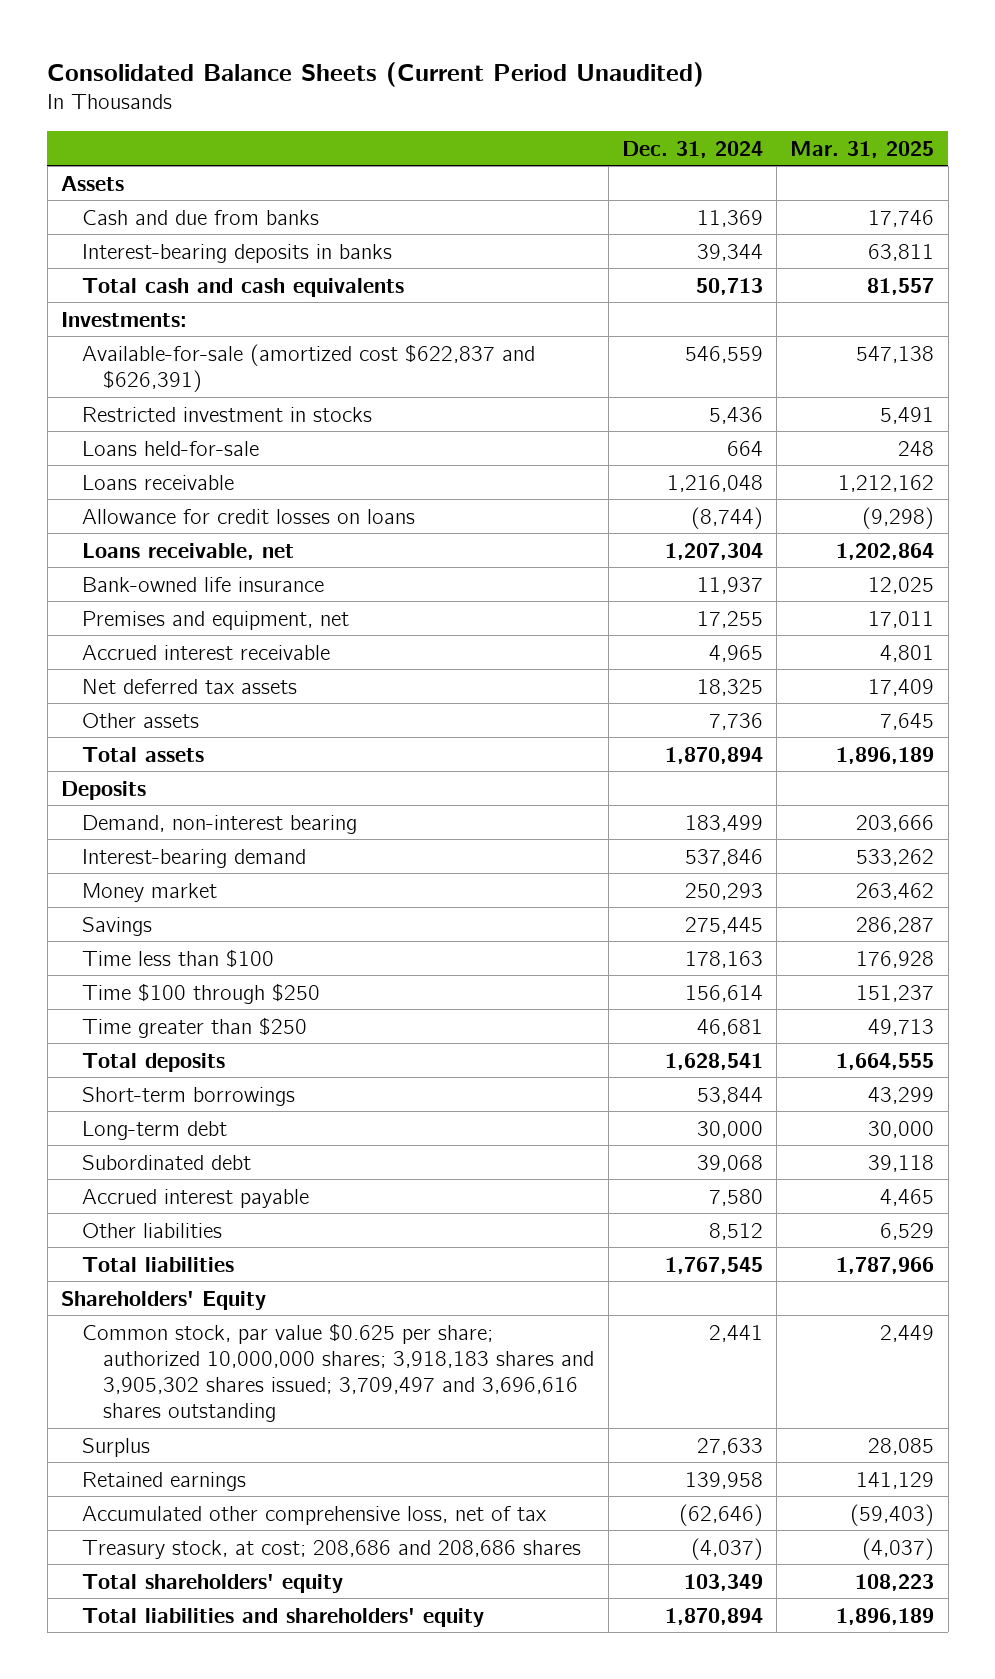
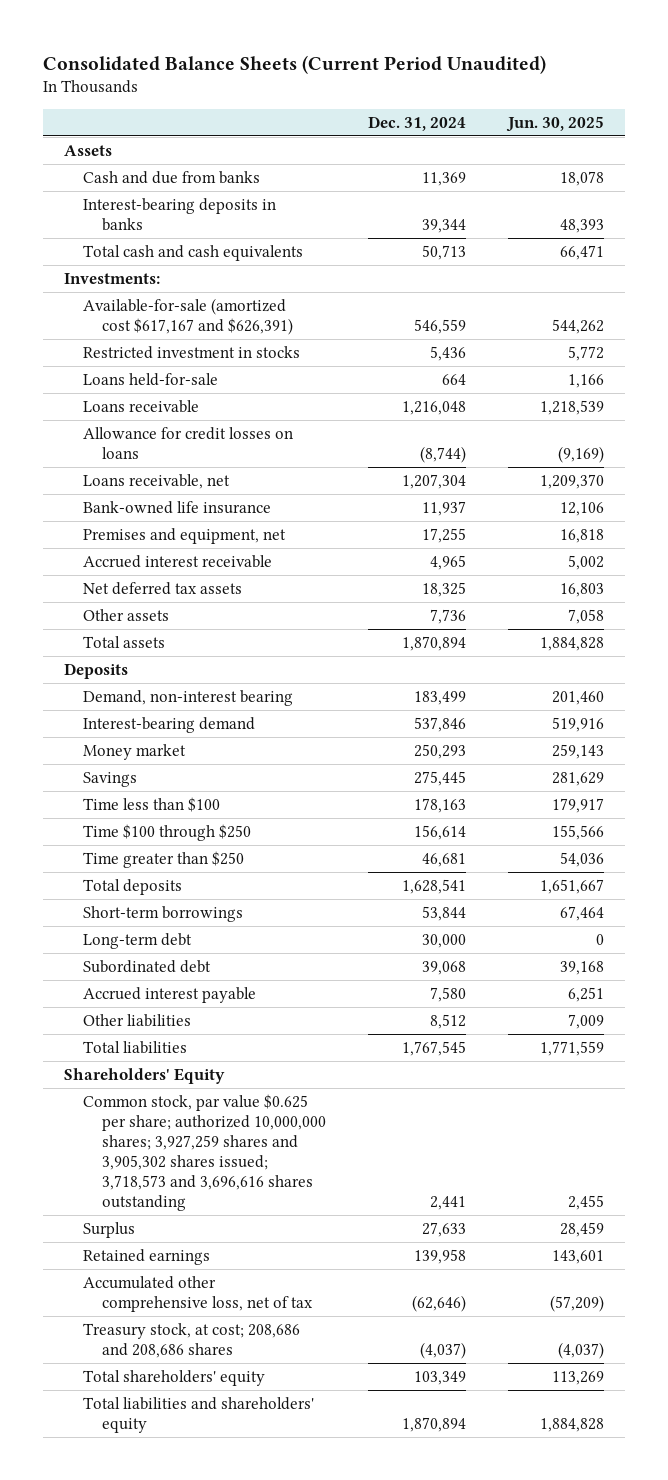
[790,140,935,158] Mar. 31, 2025 -> none
none -> [505,115,604,132] Jun. 30, 2025
[82,343,536,392] Available-for-sale (amortized cost $622,837 and $626,391) -> [83,297,293,335] Available-for-sale (amortized cost $617,167 and $626,391)
[82,1322,595,1423] Common stock, par value $0.625 per share; authorized 10,000,000 shares; 3,918,183 shares and 3,905,302 shares issued; 3,709,497 and 3,696,616 shares outstanding -> [83,1093,326,1212] Common stock, par value $0.625 per share; authorized 10,000,000 shares; 3,927,259 shares and 3,905,302 shares issued; 3,718,573 and 3,696,616 shares outstanding

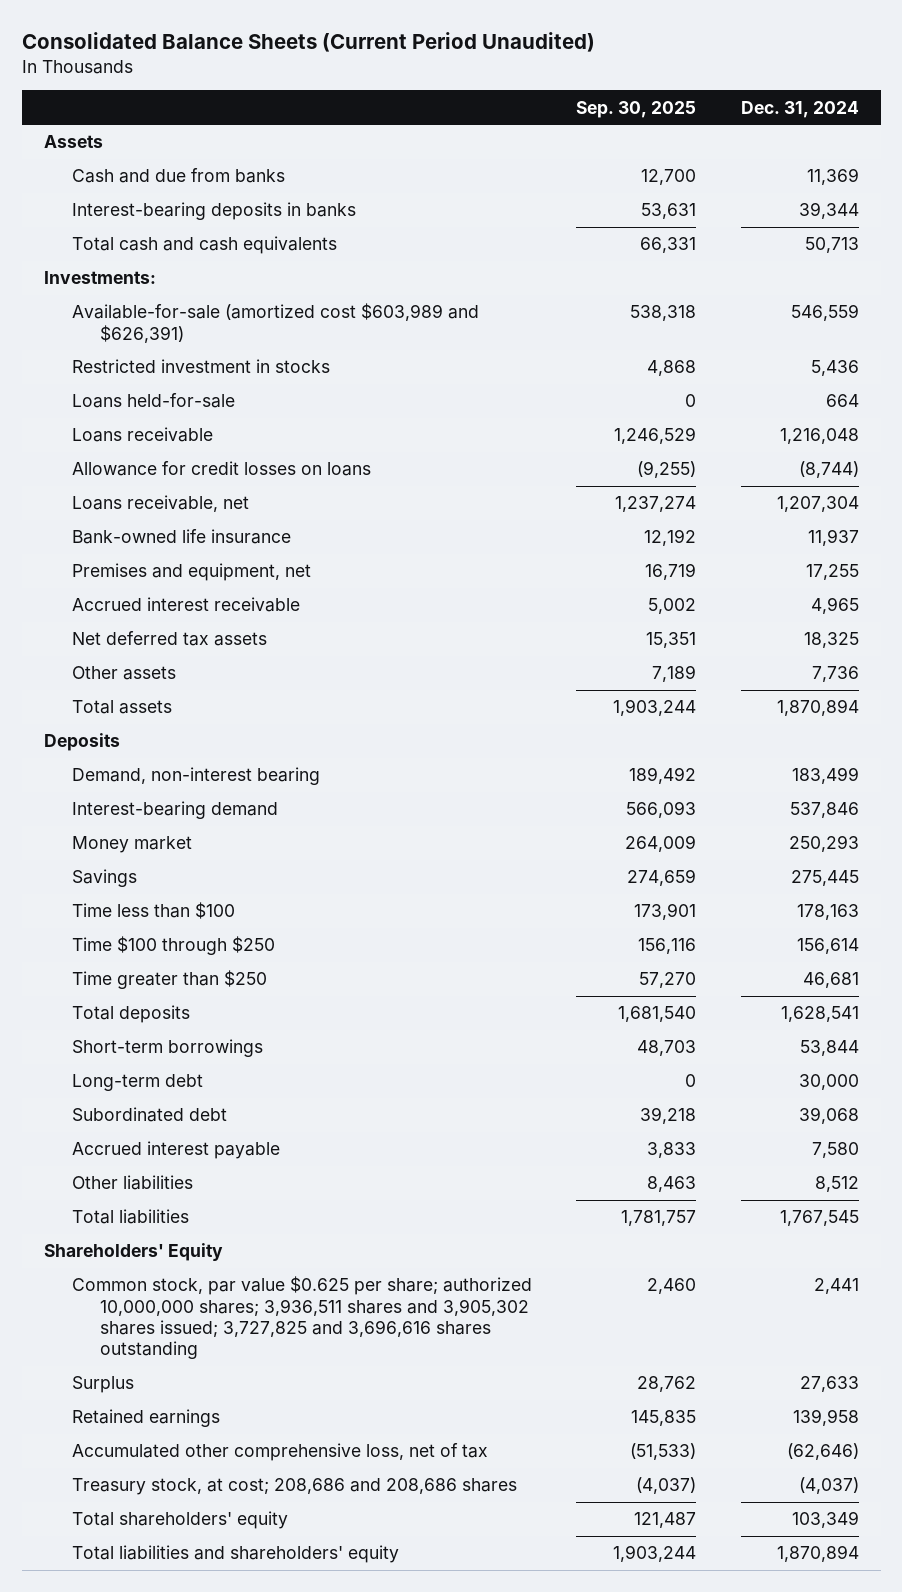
[505,115,604,132] Jun. 30, 2025 -> none
none -> [576,100,697,118] Sep. 30, 2025
[83,297,293,335] Available-for-sale (amortized cost $617,167 and $626,391) -> [71,303,479,343] Available-for-sale (amortized cost $603,989 and $626,391)
[83,1093,326,1212] Common stock, par value $0.625 per share; authorized 10,000,000 shares; 3,927,259 shares and 3,905,302 shares issued; 3,718,573 and 3,696,616 shares outstanding -> [71,1276,532,1360] Common stock, par value $0.625 per share; authorized 10,000,000 shares; 3,936,511 shares and 3,905,302 shares issued; 3,727,825 and 3,696,616 shares outstanding

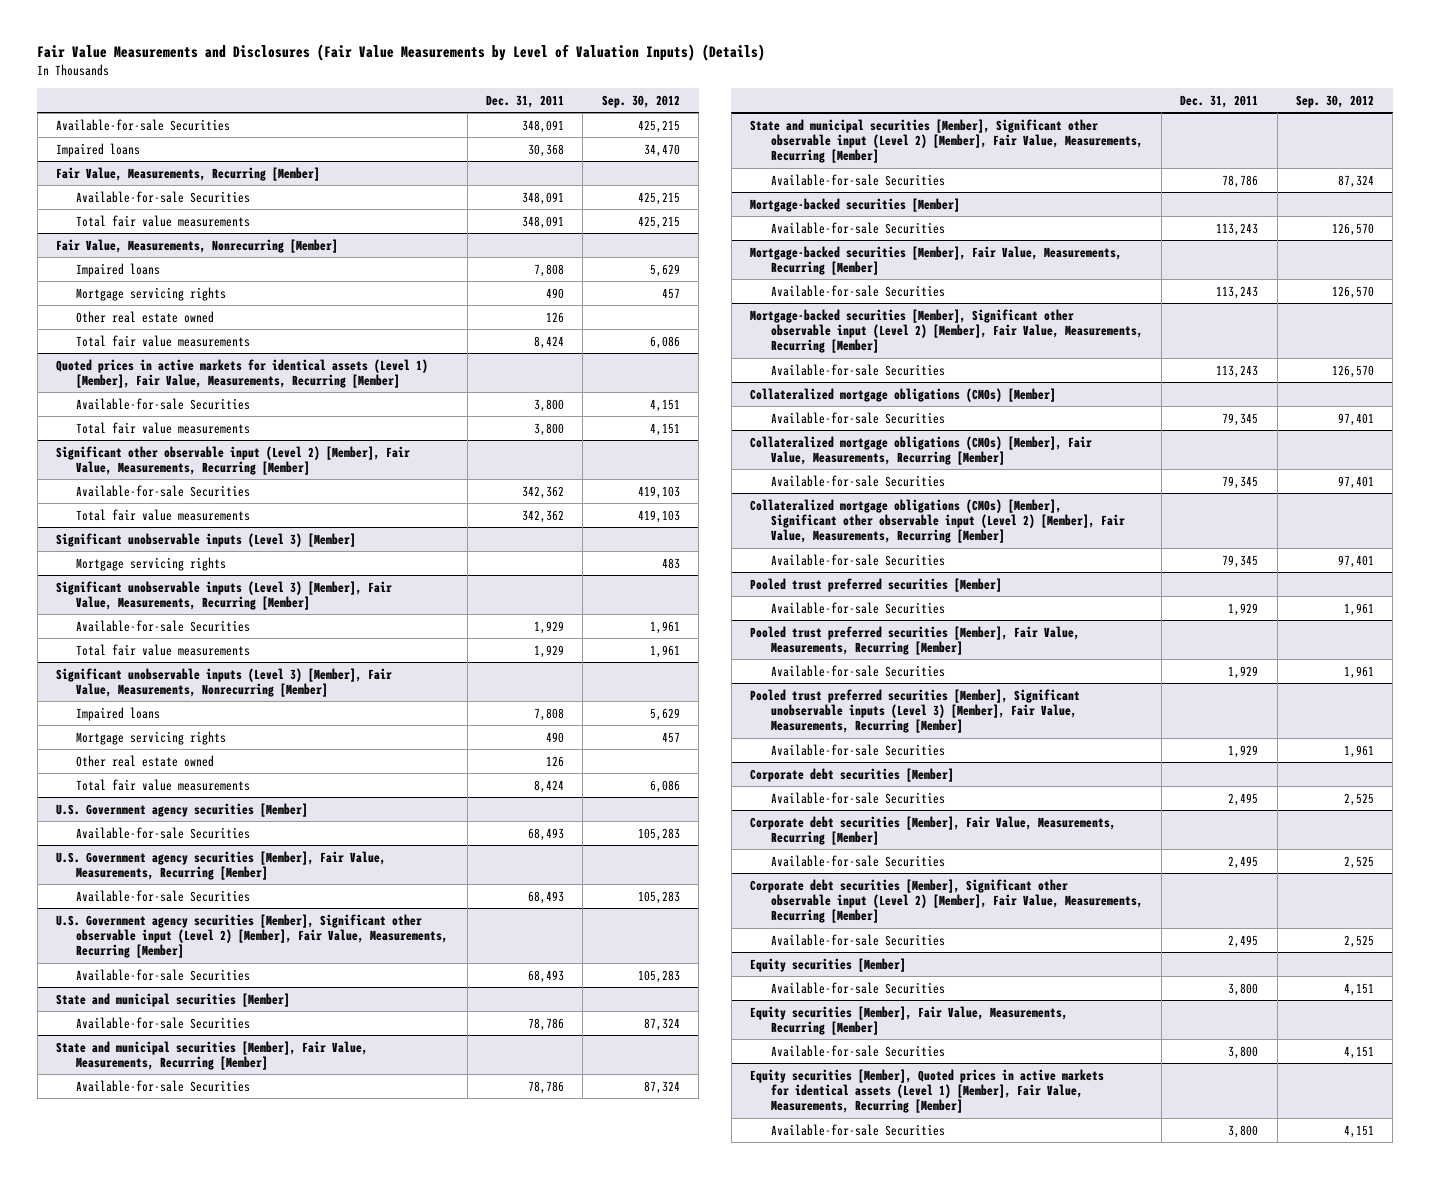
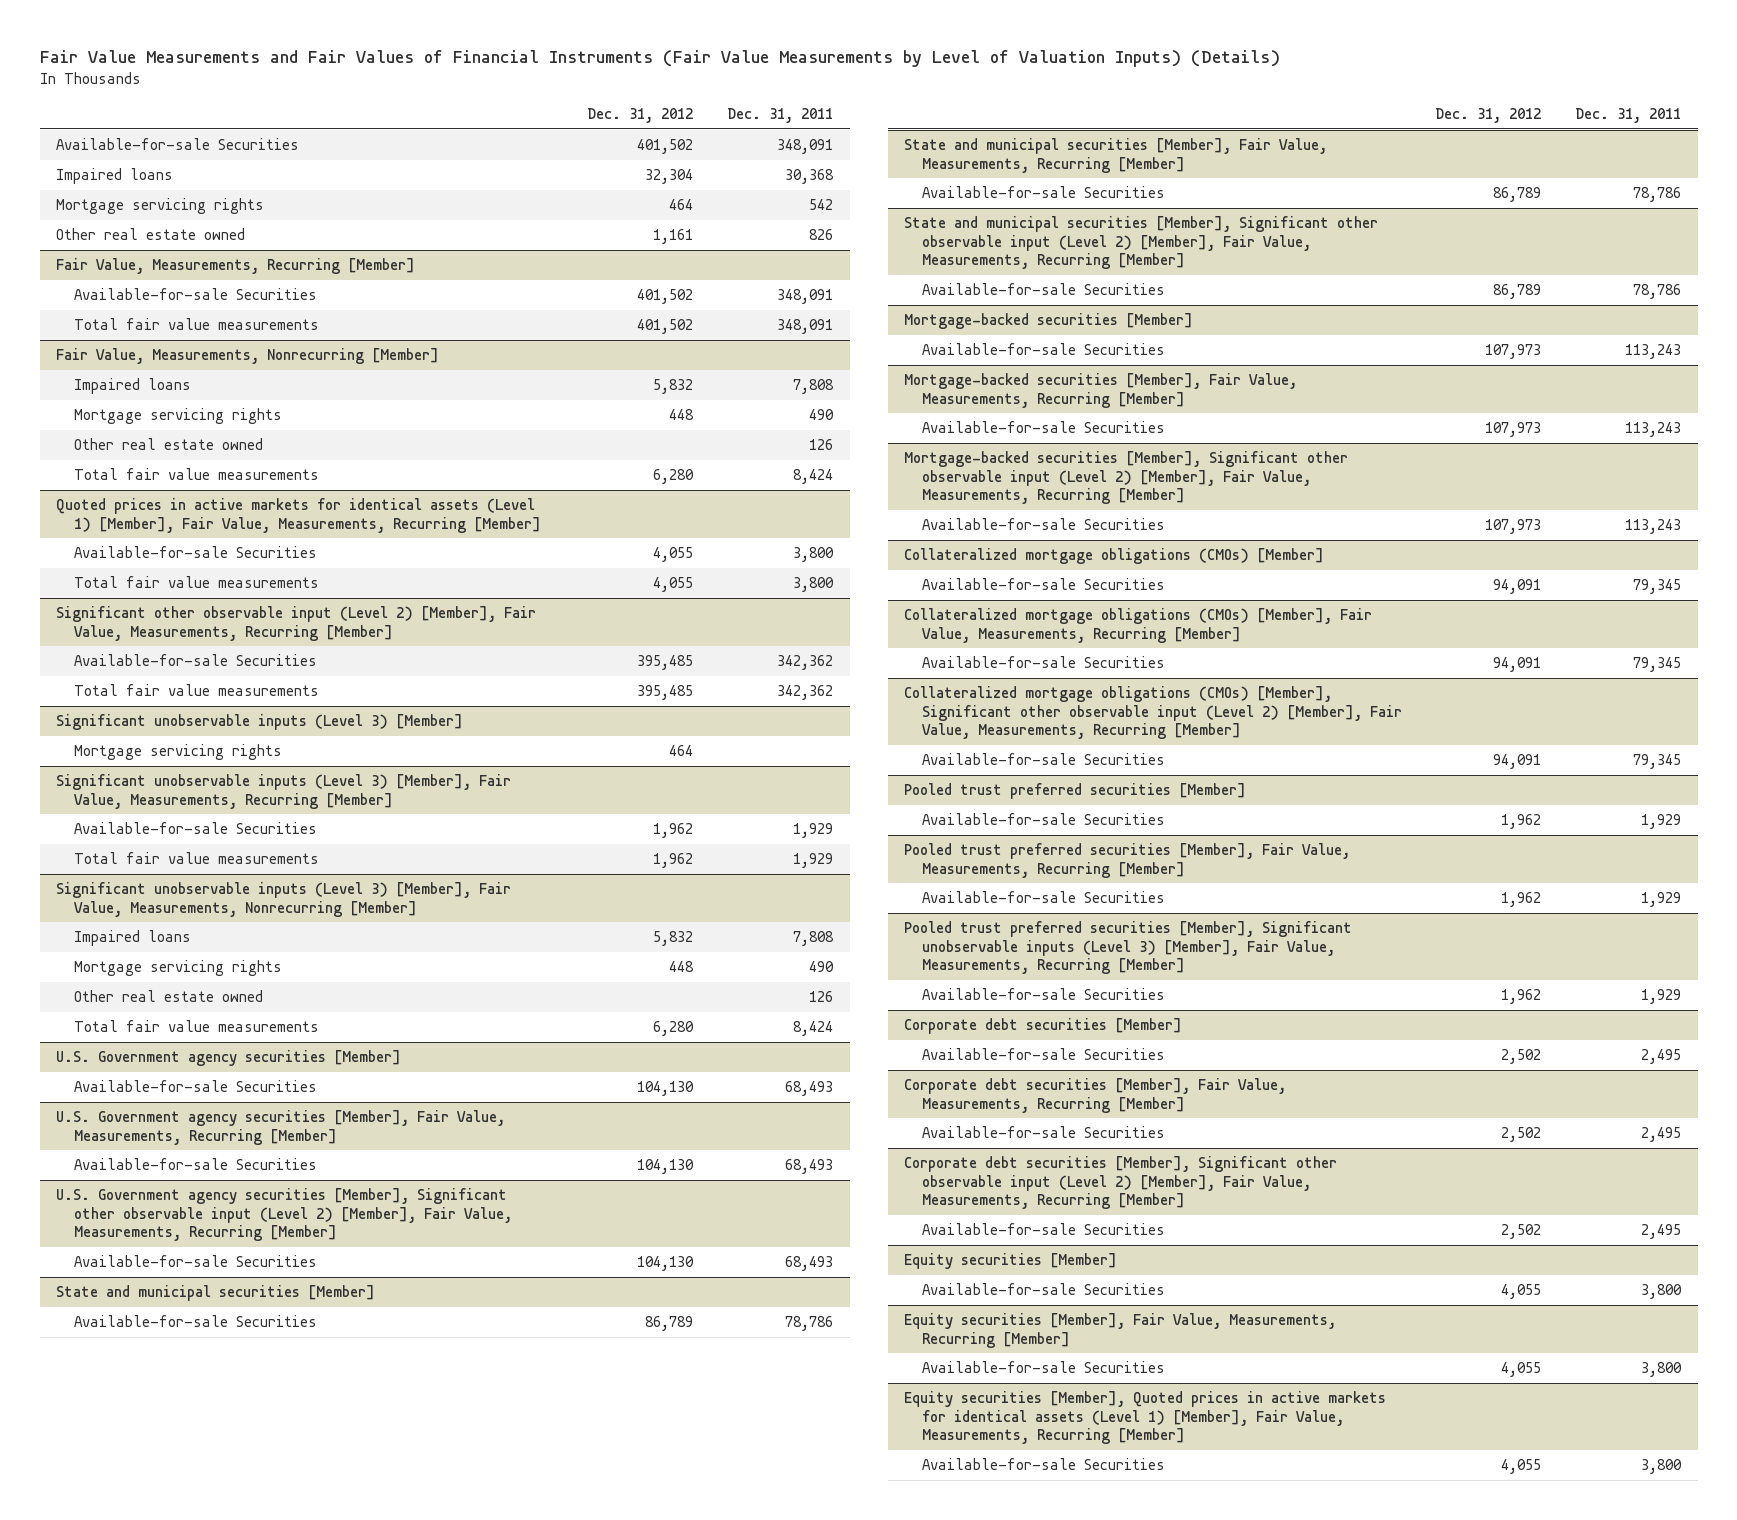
[37,44,766,62] Fair Value Measurements and Disclosures (Fair Value Measurements by Level of Valuation Inputs) (Details) -> [39,50,1280,68] Fair Value Measurements and Fair Values of Financial Instruments (Fair Value Measurements by Level of Valuation Inputs) (Details)
[601,94,680,108] Sep. 30, 2012 -> none
none -> [587,108,694,124] Dec. 31, 2012
none -> [56,198,265,215] Mortgage servicing rights
none -> [56,228,246,241] Other real estate owned

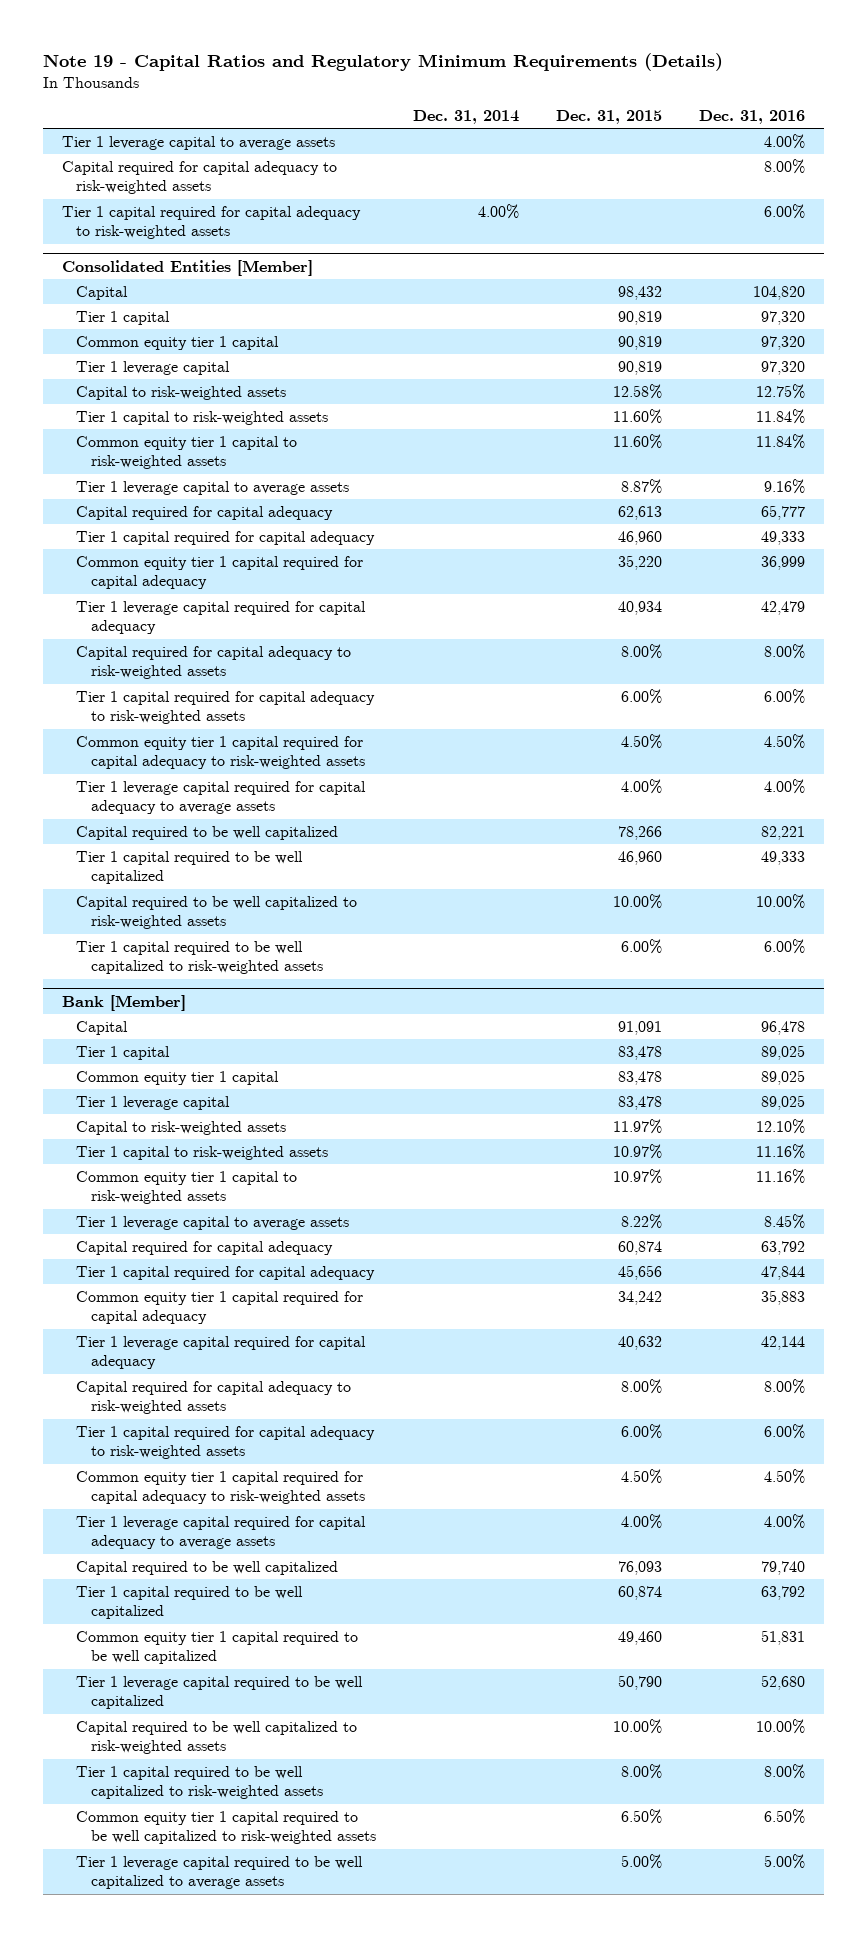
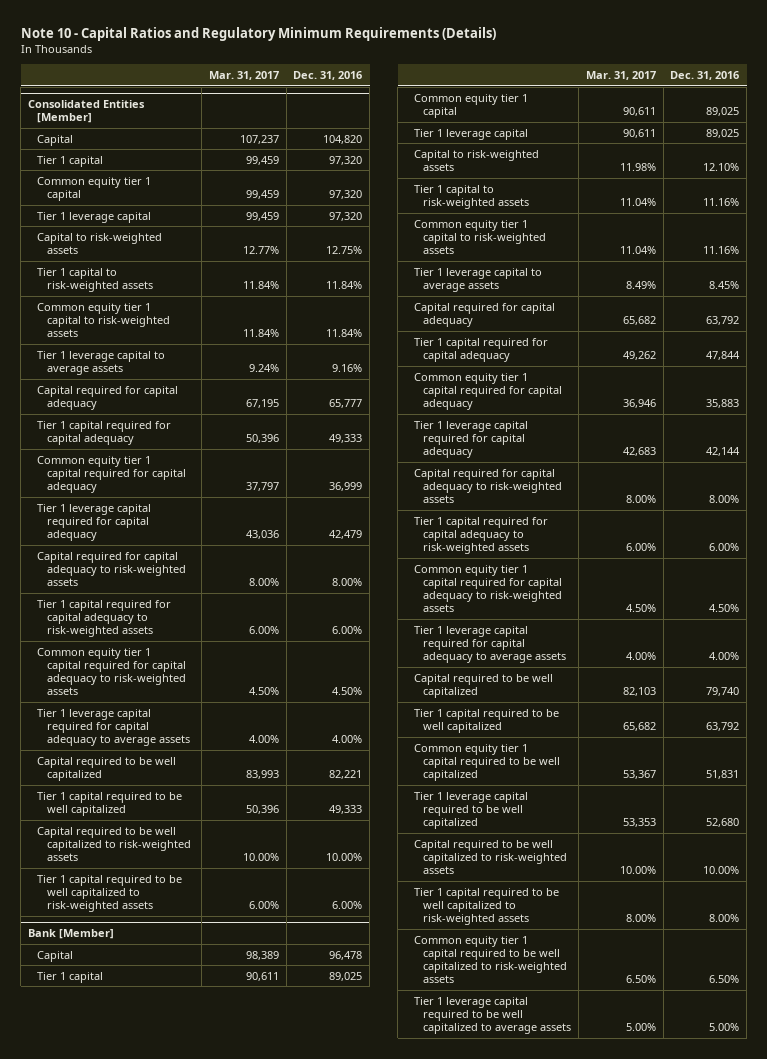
[43,52,724,71] Note 19 - Capital Ratios and Regulatory Minimum Requirements (Details) -> [20,27,496,42] Note 10 - Capital Ratios and Regulatory Minimum Requirements (Details)
[412,109,519,124] Dec. 31, 2014 -> none
[555,109,662,124] Dec. 31, 2015 -> none
none -> [209,71,280,81] Mar. 31, 2017
[61,136,335,151] Tier 1 leverage capital to average assets -> none
[61,161,337,195] Capital required for capital adequacy to risk-weighted assets -> none
[61,206,361,240] Tier 1 capital required for capital adequacy to risk-weighted assets -> none

